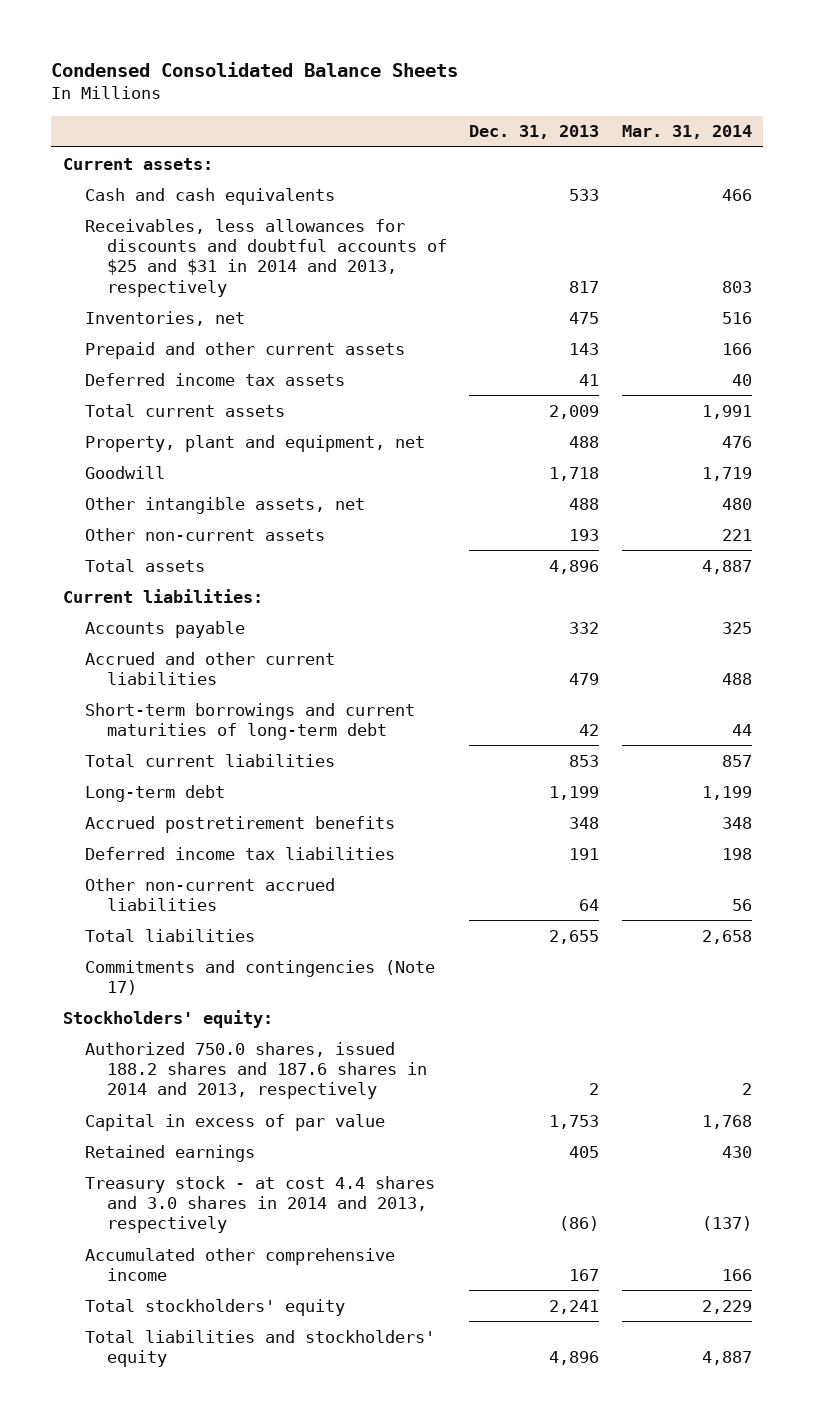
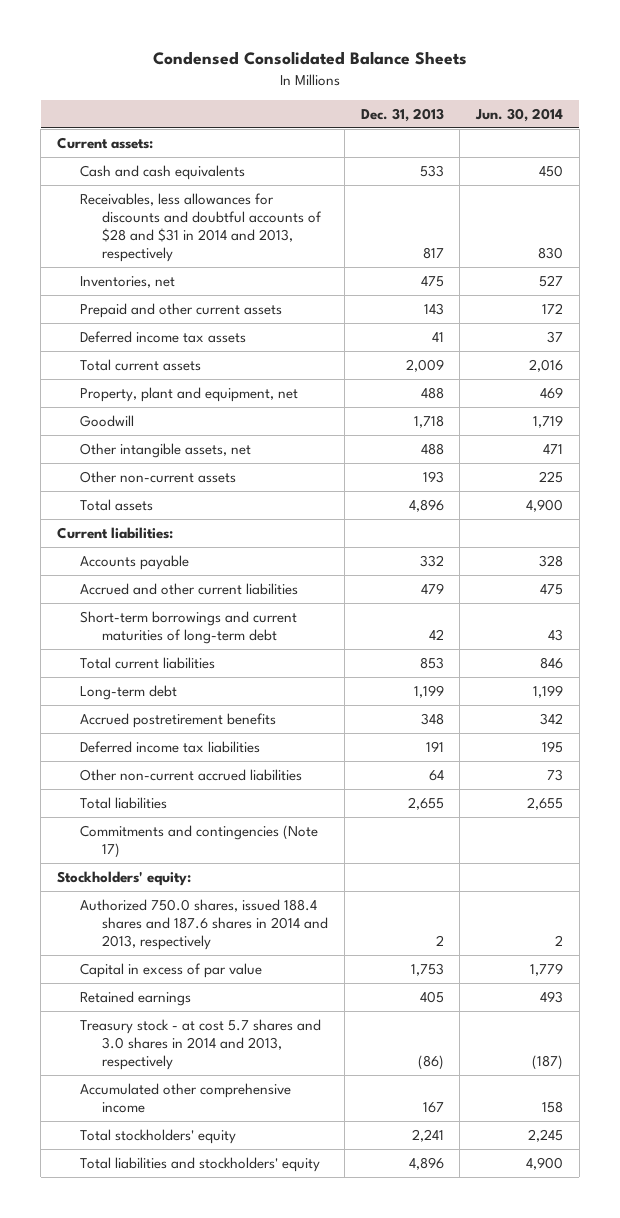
[621,125,752,140] Mar. 31, 2014 -> none
none -> [475,107,564,122] Jun. 30, 2014
[84,218,447,297] Receivables, less allowances for discounts and doubtful accounts of $25 and $31 in 2014 and 2013, respectively -> [79,192,323,262] Receivables, less allowances for discounts and doubtful accounts of $28 and $31 in 2014 and 2013, respectively
[84,1041,427,1100] Authorized 750.0 shares, issued 188.2 shares and 187.6 shares in 2014 and 2013, respectively -> [79,898,329,950] Authorized 750.0 shares, issued 188.4 shares and 187.6 shares in 2014 and 2013, respectively
[84,1175,435,1234] Treasury stock - at cost 4.4 shares and 3.0 shares in 2014 and 2013, respectively -> [79,1018,321,1070] Treasury stock - at cost 5.7 shares and 3.0 shares in 2014 and 2013, respectively

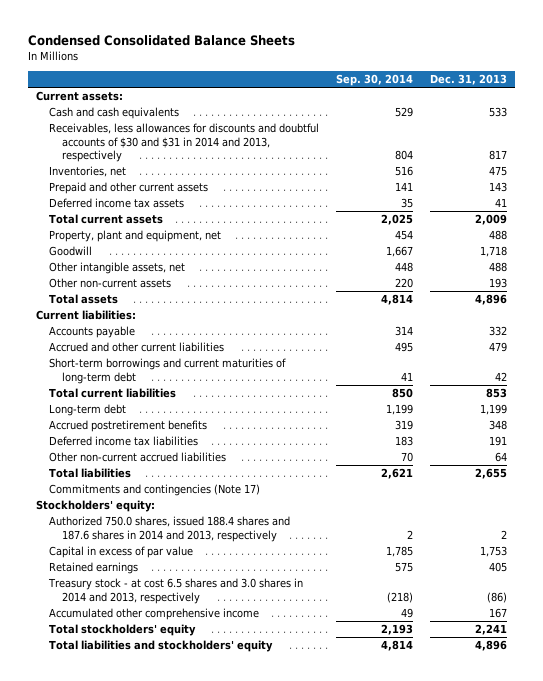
[475,107,564,122] Jun. 30, 2014 -> none
none -> [336,74,414,87] Sep. 30, 2014
[79,192,323,262] Receivables, less allowances for discounts and doubtful accounts of $28 and $31 in 2014 and 2013, respectively -> [49,123,320,163] Receivables, less allowances for discounts and doubtful accounts of $30 and $31 in 2014 and 2013, respectively
[79,1018,321,1070] Treasury stock - at cost 5.7 shares and 3.0 shares in 2014 and 2013, respectively -> [48,578,304,604] Treasury stock - at cost 6.5 shares and 3.0 shares in 2014 and 2013, respectively

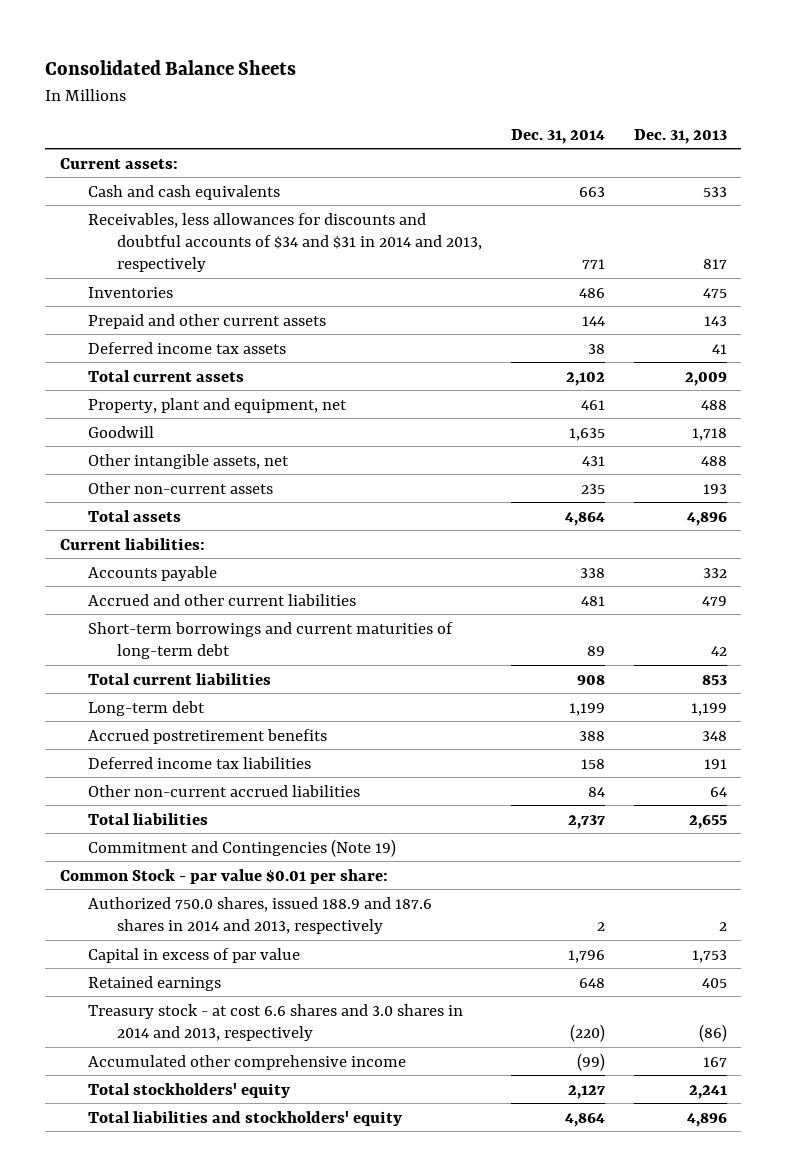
[28,35,296,47] Condensed Consolidated Balance Sheets -> [45,60,297,76] Consolidated Balance Sheets
[336,74,414,87] Sep. 30, 2014 -> none
none -> [510,128,605,144] Dec. 31, 2014
[49,123,320,163] Receivables, less allowances for discounts and doubtful accounts of $30 and $31 in 2014 and 2013, respectively -> [88,212,483,273] Receivables, less allowances for discounts and doubtful accounts of $34 and $31 in 2014 and 2013, respectively
[49,166,127,178] Inventories, net -> [88,286,174,298] Inventories
[36,500,156,513] Stockholders' equity: -> none
[49,484,261,497] Commitments and contingencies (Note 17) -> [88,838,397,857] Commitment and Contingencies (Note 19)
none -> [59,868,388,884] Common Stock - par value $0.01 per share:
[49,516,291,542] Authorized 750.0 shares, issued 188.4 shares and 187.6 shares in 2014 and 2013, respectively -> [88,896,433,934] Authorized 750.0 shares, issued 188.9 and 187.6 shares in 2014 and 2013, respectively
[48,578,304,604] Treasury stock - at cost 6.5 shares and 3.0 shares in 2014 and 2013, respectively -> [88,1003,464,1041] Treasury stock - at cost 6.6 shares and 3.0 shares in 2014 and 2013, respectively

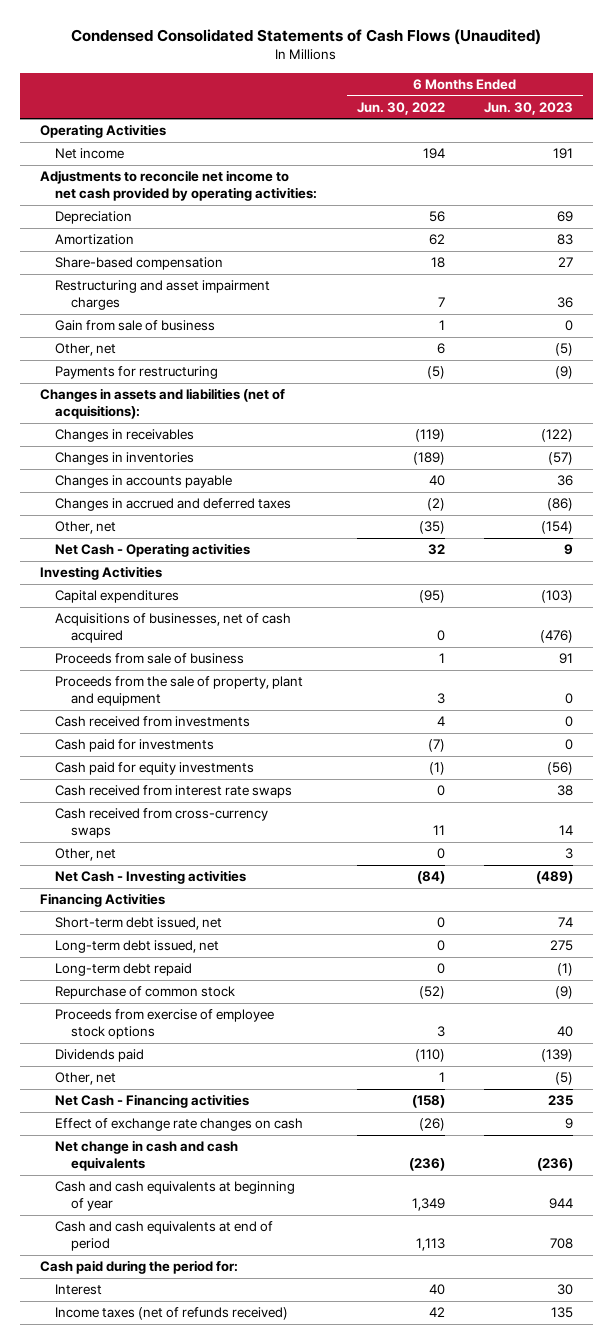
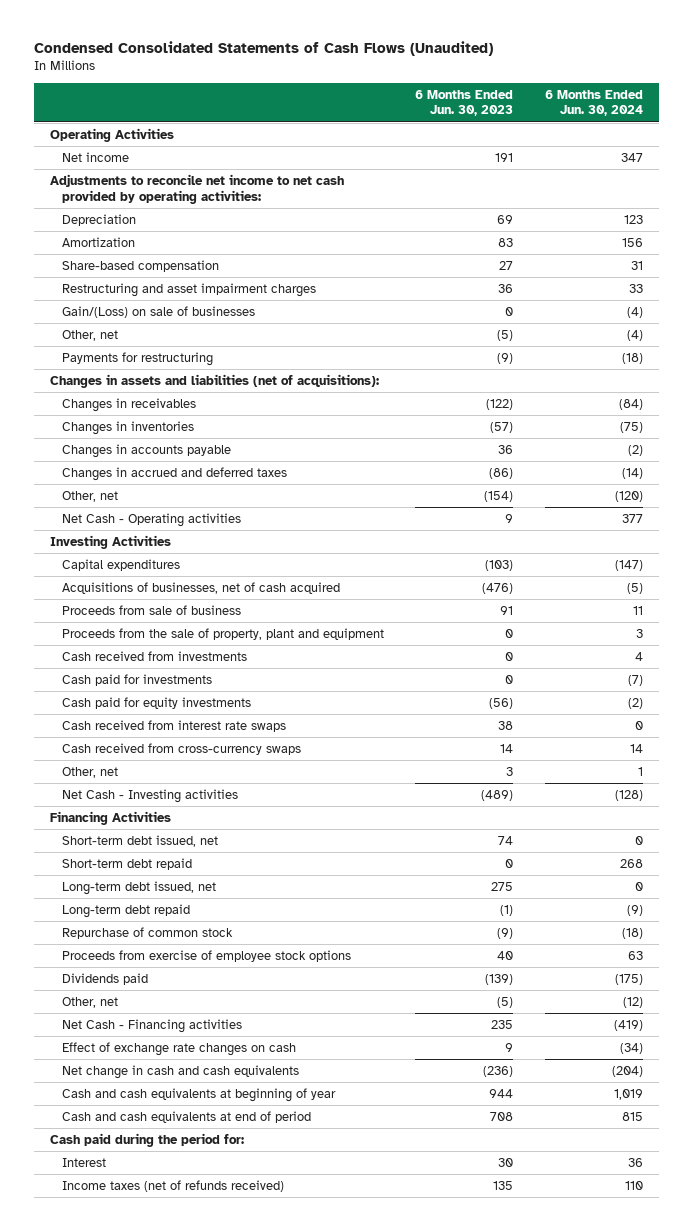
[356,101,445,115] Jun. 30, 2022 -> none
none -> [544,89,643,117] 6 Months Ended Jun. 30, 2024
[55,320,216,332] Gain from sale of business -> [61,305,255,318] Gain/(Loss) on sale of businesses
none -> [61,857,192,870] Short-term debt repaid

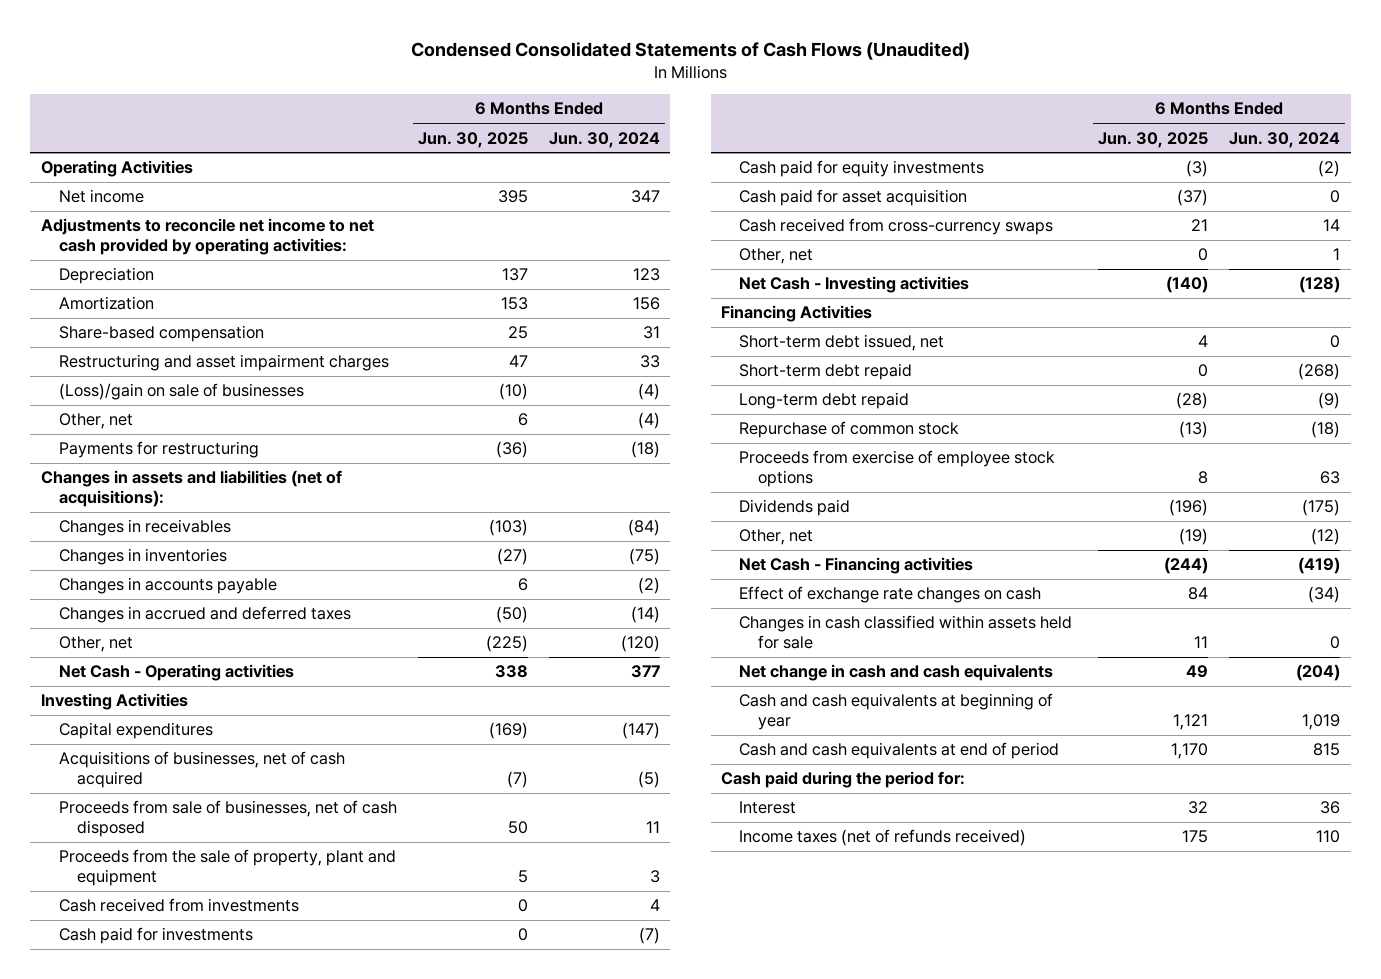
[415,89,514,117] 6 Months Ended Jun. 30, 2023 -> none
none -> [417,131,528,148] Jun. 30, 2025
[61,305,255,318] Gain/(Loss) on sale of businesses -> [59,383,305,401] (Loss)/gain on sale of businesses
[61,604,241,615] Proceeds from sale of business -> [59,800,398,838] Proceeds from sale of businesses, net of cash disposed
[61,719,286,732] Cash received from interest rate swaps -> none
none -> [739,189,968,207] Cash paid for asset acquisition
[61,880,216,895] Long-term debt issued, net -> none
[619,858,643,868] 268 -> [1298,363,1341,381] (268)
none -> [739,615,1073,650] Changes in cash classified within assets held for sale

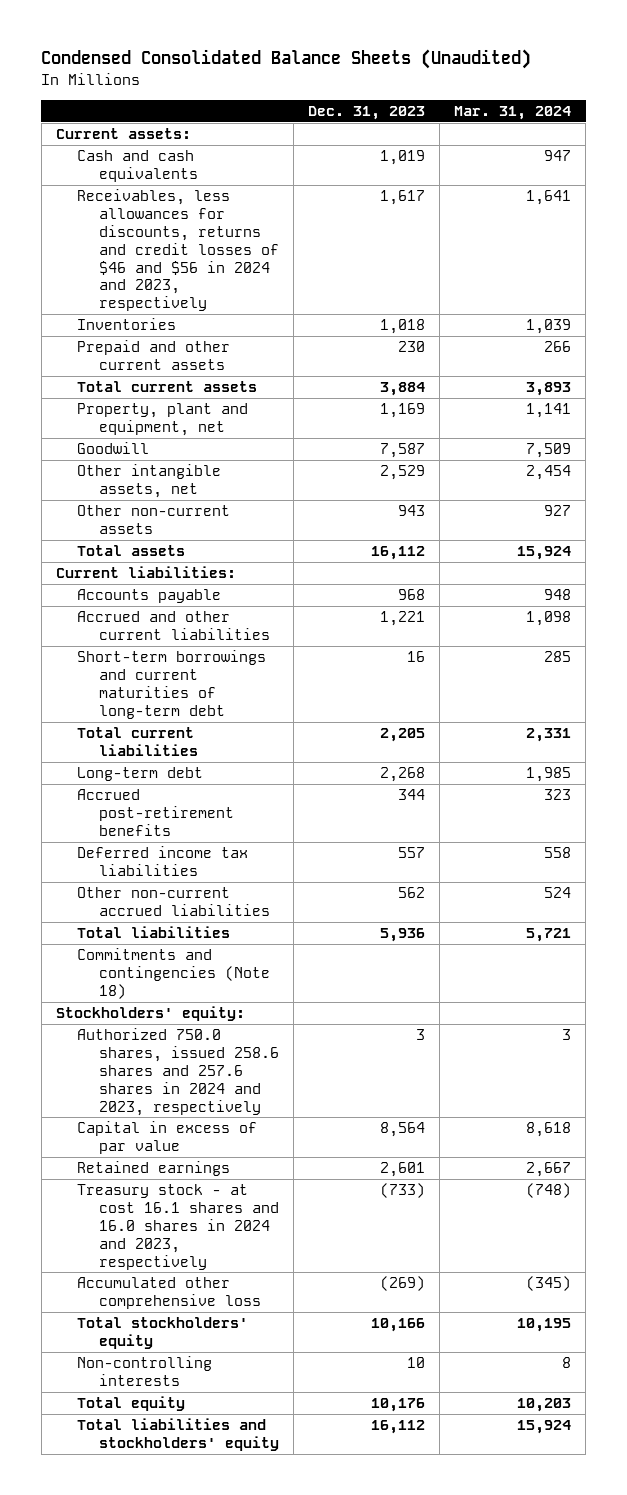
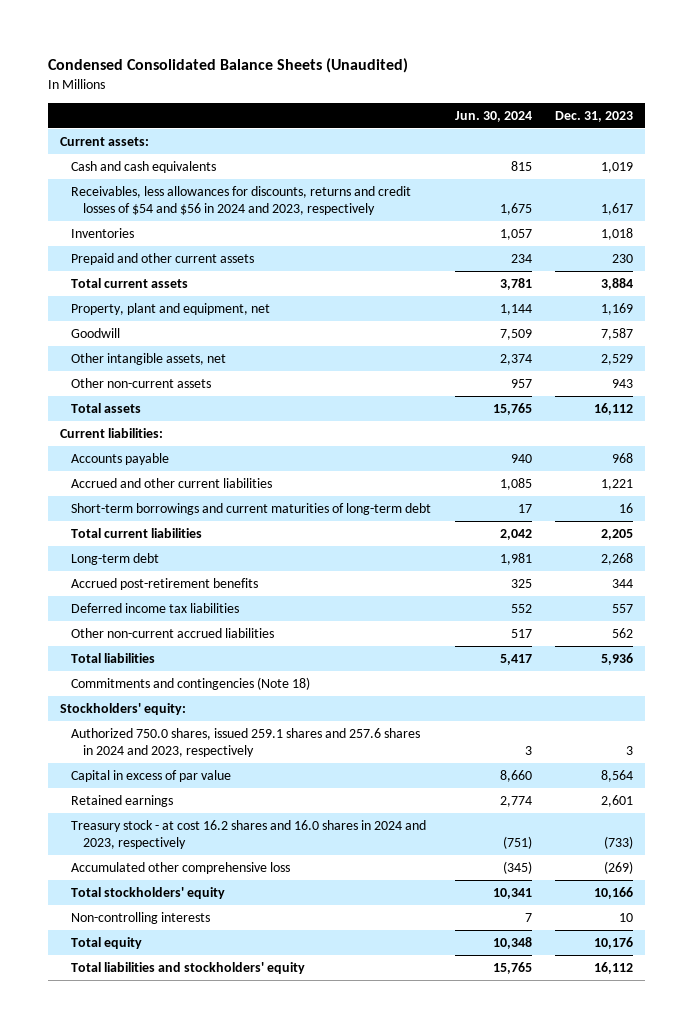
[454,105,572,120] Mar. 31, 2024 -> none
none -> [454,110,532,122] Jun. 30, 2024
[77,189,280,312] Receivables, less allowances for discounts, returns and credit losses of $46 and $56 in 2024 and 2023, respectively -> [71,185,412,216] Receivables, less allowances for discounts, returns and credit losses of $54 and $56 in 2024 and 2023, respectively
[77,1028,280,1116] Authorized 750.0 shares, issued 258.6 shares and 257.6 shares in 2024 and 2023, respectively -> [71,727,421,758] Authorized 750.0 shares, issued 259.1 shares and 257.6 shares in 2024 and 2023, respectively
[77,1184,280,1270] Treasury stock - at cost 16.1 shares and 16.0 shares in 2024 and 2023, respectively -> [71,819,427,850] Treasury stock - at cost 16.2 shares and 16.0 shares in 2024 and 2023, respectively

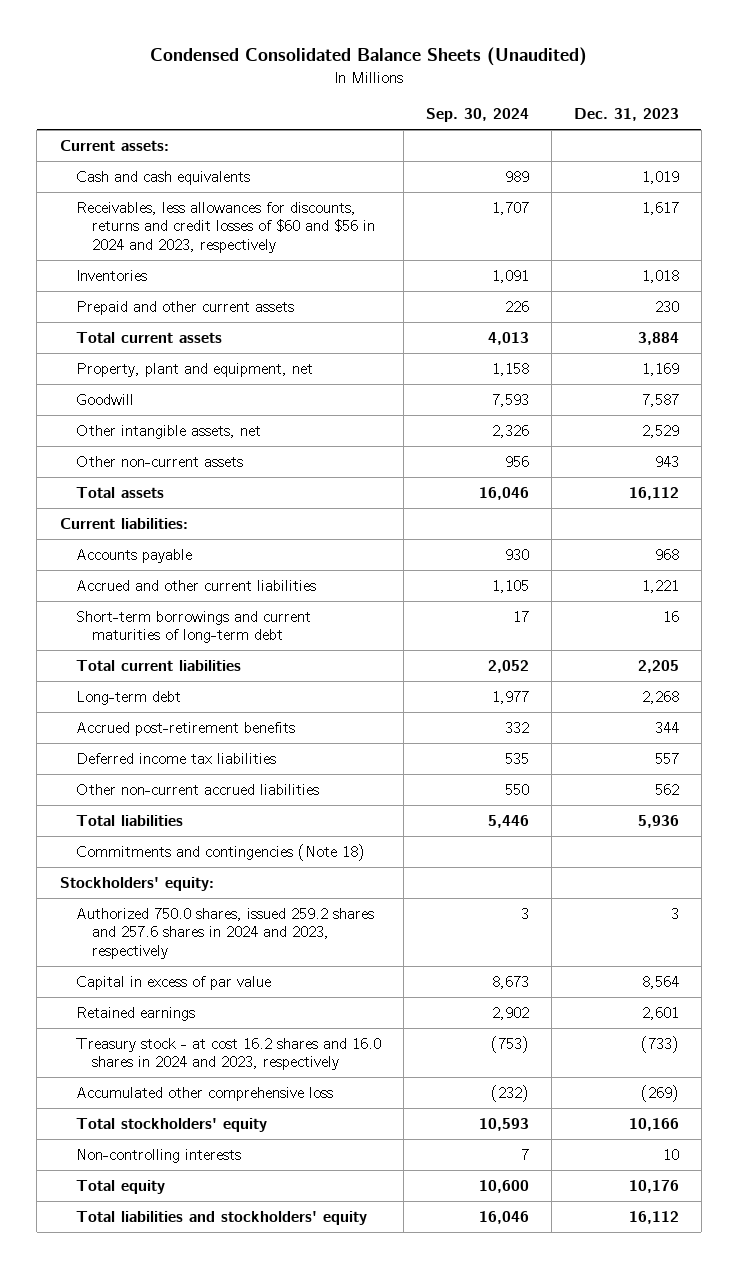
[454,110,532,122] Jun. 30, 2024 -> none
none -> [425,108,529,123] Sep. 30, 2024
[71,185,412,216] Receivables, less allowances for discounts, returns and credit losses of $54 and $56 in 2024 and 2023, respectively -> [75,201,375,253] Receivables, less allowances for discounts, returns and credit losses of $60 and $56 in 2024 and 2023, respectively
[71,727,421,758] Authorized 750.0 shares, issued 259.1 shares and 257.6 shares in 2024 and 2023, respectively -> [75,907,374,959] Authorized 750.0 shares, issued 259.2 shares and 257.6 shares in 2024 and 2023, respectively

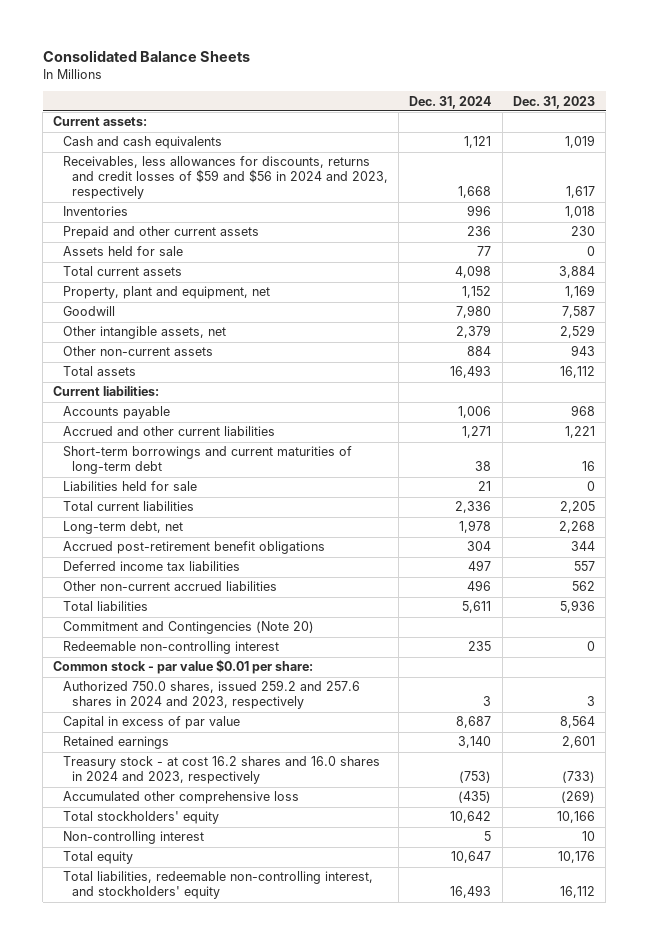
[150,47,588,67] Condensed Consolidated Balance Sheets (Unaudited) -> [42,49,250,62] Consolidated Balance Sheets
[425,108,529,123] Sep. 30, 2024 -> none
none -> [409,95,492,109] Dec. 31, 2024
[75,201,375,253] Receivables, less allowances for discounts, returns and credit losses of $60 and $56 in 2024 and 2023, respectively -> [62,156,388,200] Receivables, less allowances for discounts, returns and credit losses of $59 and $56 in 2024 and 2023, respectively
none -> [62,246,183,257] Assets held for sale
none -> [62,481,197,492] Liabilities held for sale
[75,690,181,705] Long-term debt -> [62,521,183,535] Long-term debt, net
[75,721,295,736] Accrued post-retirement benefits -> [62,541,325,555] Accrued post-retirement benefit obligations
[59,876,214,891] Stockholders' equity: -> none
[75,843,365,861] Commitments and contingencies (Note 18) -> [62,621,314,635] Commitment and Contingencies (Note 20)
none -> [62,641,279,655] Redeemable non-controlling interest
none -> [53,659,314,675] Common stock - par value $0.01 per share:
[75,907,374,959] Authorized 750.0 shares, issued 259.2 shares and 257.6 shares in 2024 and 2023, respectively -> [62,680,360,710] Authorized 750.0 shares, issued 259.2 and 257.6 shares in 2024 and 2023, respectively
[75,1148,241,1163] Non-controlling interests -> [62,831,204,845] Non-controlling interest
[75,1210,367,1225] Total liabilities and stockholders' equity -> [62,871,373,900] Total liabilities, redeemable non-controlling interest, and stockholders' equity

